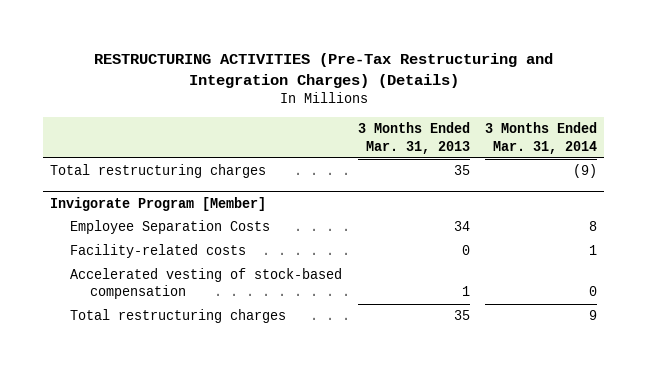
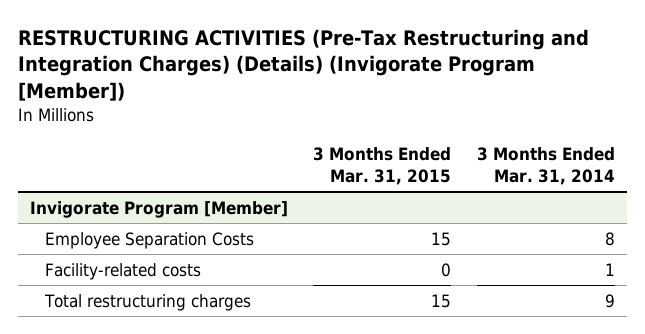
[93,52,553,89] RESTRUCTURING ACTIVITIES (Pre-Tax Restructuring and Integration Charges) (Details) -> [17,28,589,102] RESTRUCTURING ACTIVITIES (Pre-Tax Restructuring and Integration Charges) (Details) (Invigorate Program [Member])
[357,122,470,154] 3 Months Ended Mar. 31, 2013 -> none
none -> [313,147,452,186] 3 Months Ended Mar. 31, 2015
[50,164,267,179] Total restructuring charges -> none
[70,268,343,300] Accelerated vesting of stock-based compensation -> none

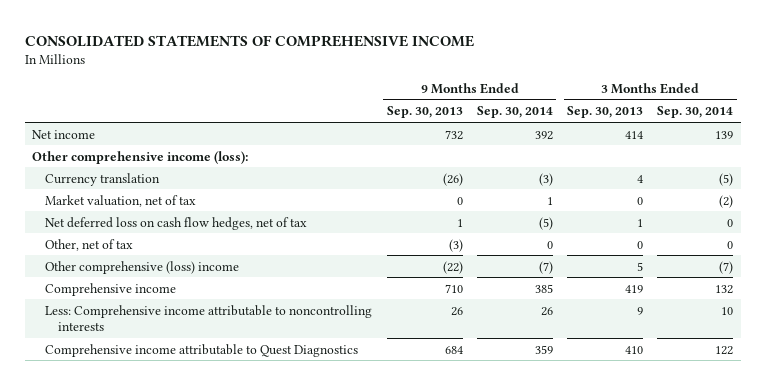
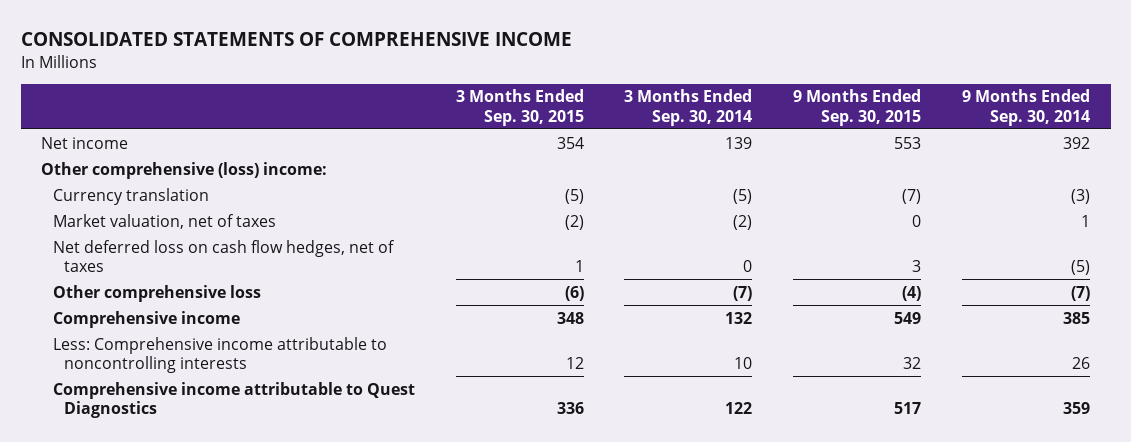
[386,106,463,119] Sep. 30, 2013 -> none
[567,106,644,119] Sep. 30, 2013 -> none
none -> [455,89,584,126] 3 Months Ended Sep. 30, 2015
none -> [793,89,922,126] 9 Months Ended Sep. 30, 2015
[32,150,249,164] Other comprehensive income (loss): -> [41,161,328,179] Other comprehensive (loss) income:
[45,238,134,251] Other, net of tax -> none
[45,194,197,207] Market valuation, net of tax -> [52,213,276,229] Market valuation, net of taxes
[45,216,308,230] Net deferred loss on cash flow hedges, net of tax -> [52,239,395,273] Net deferred loss on cash flow hedges, net of taxes
[45,260,240,274] Other comprehensive (loss) income -> [52,284,261,302] Other comprehensive loss

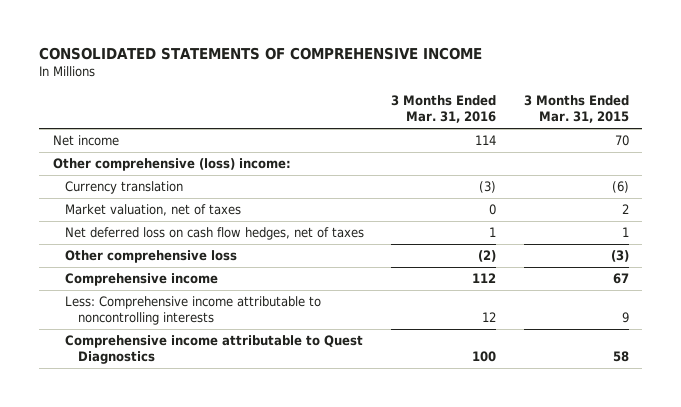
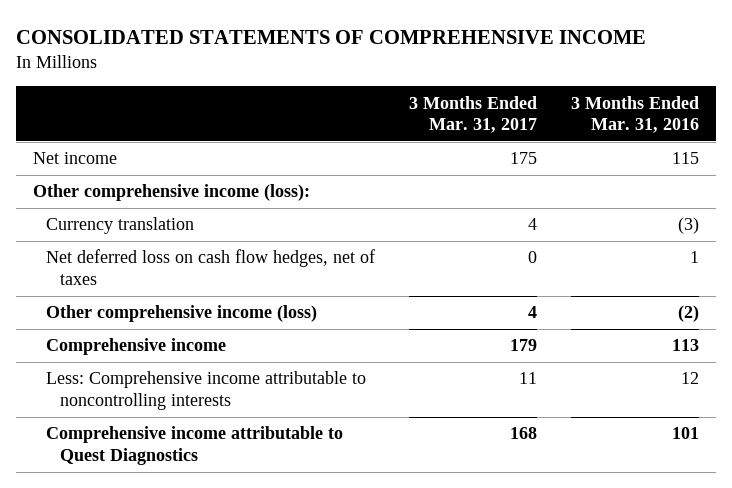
[523,95,629,124] 3 Months Ended Mar. 31, 2015 -> none
none -> [409,95,538,133] 3 Months Ended Mar. 31, 2017
[475,135,497,146] 114 -> [672,152,700,165] 115
[52,158,291,172] Other comprehensive (loss) income: -> [32,184,310,202] Other comprehensive income (loss):
[65,204,242,217] Market valuation, net of taxes -> none
[65,250,238,264] Other comprehensive loss -> [46,305,318,323] Other comprehensive income (loss)
[472,273,497,284] 112 -> [672,339,700,352] 113
[472,351,497,363] 100 -> [672,427,700,440] 101

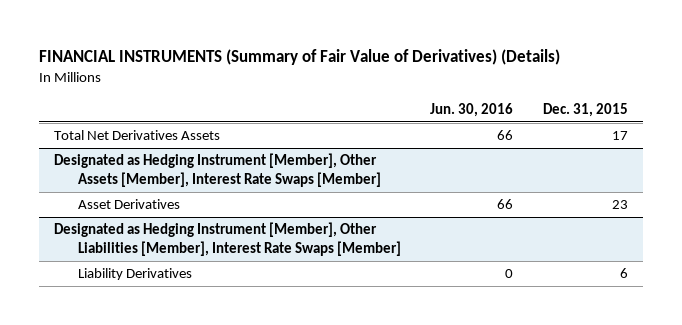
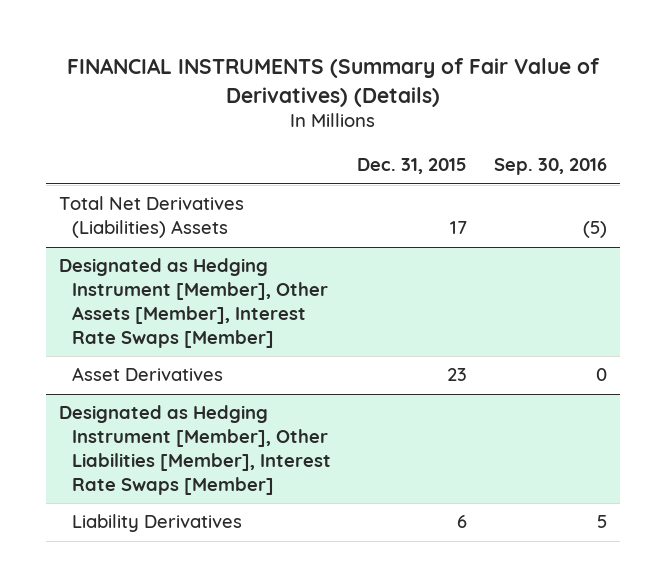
[430,102,514,117] Jun. 30, 2016 -> none
none -> [493,158,607,176] Sep. 30, 2016
[54,130,221,141] Total Net Derivatives Assets -> [58,196,244,239] Total Net Derivatives (Liabilities) Assets

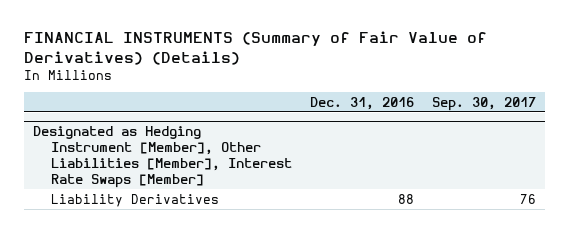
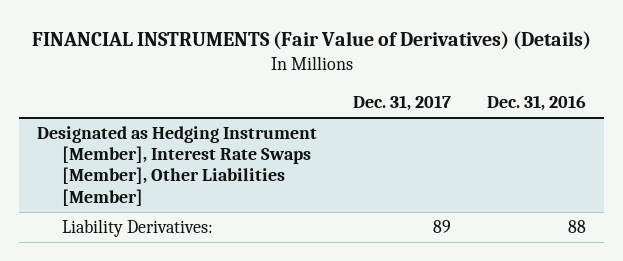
[24,31,488,65] FINANCIAL INSTRUMENTS (Summary of Fair Value of Derivatives) (Details) -> [31,31,591,51] FINANCIAL INSTRUMENTS (Fair Value of Derivatives) (Details)
[431,96,536,111] Sep. 30, 2017 -> none
none -> [353,94,452,111] Dec. 31, 2017
[33,125,292,188] Designated as Hedging Instrument [Member], Other Liabilities [Member], Interest Rate Swaps [Member] -> [37,126,318,206] Designated as Hedging Instrument [Member], Interest Rate Swaps [Member], Other Liabilities [Member]
[50,193,219,207] Liability Derivatives -> [61,219,213,238] Liability Derivatives:

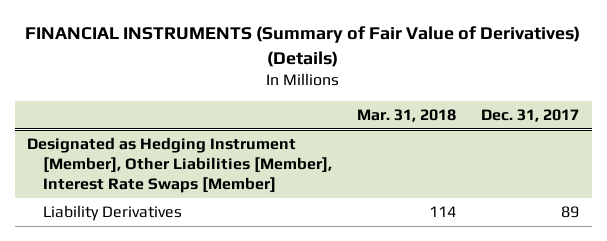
[31,31,591,51] FINANCIAL INSTRUMENTS (Fair Value of Derivatives) (Details) -> [25,26,581,67] FINANCIAL INSTRUMENTS (Summary of Fair Value of Derivatives) (Details)
[486,94,586,111] Dec. 31, 2016 -> none
none -> [357,109,457,123] Mar. 31, 2018
[37,126,318,206] Designated as Hedging Instrument [Member], Interest Rate Swaps [Member], Other Liabilities [Member] -> [27,137,333,194] Designated as Hedging Instrument [Member], Other Liabilities [Member], Interest Rate Swaps [Member]
[61,219,213,238] Liability Derivatives: -> [43,205,183,222] Liability Derivatives

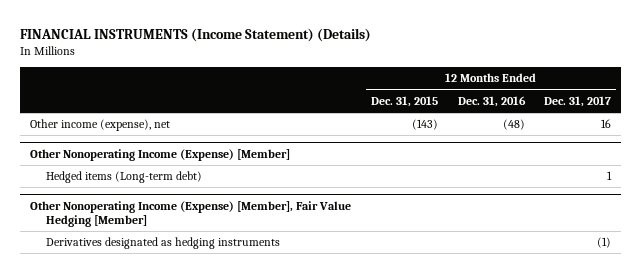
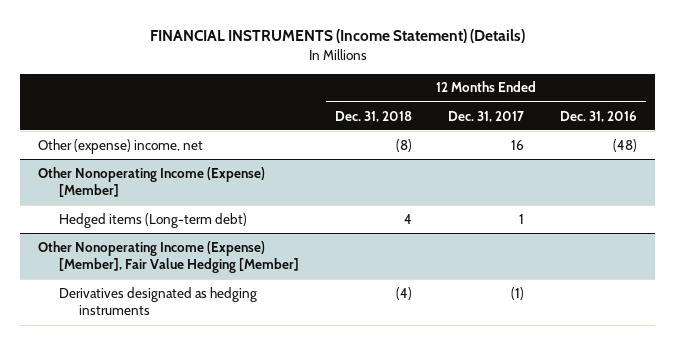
[370,95,438,107] Dec. 31, 2015 -> none
none -> [334,110,412,122] Dec. 31, 2018
[30,119,171,132] Other income (expense), net -> [38,138,204,154] Other (expense) income, net

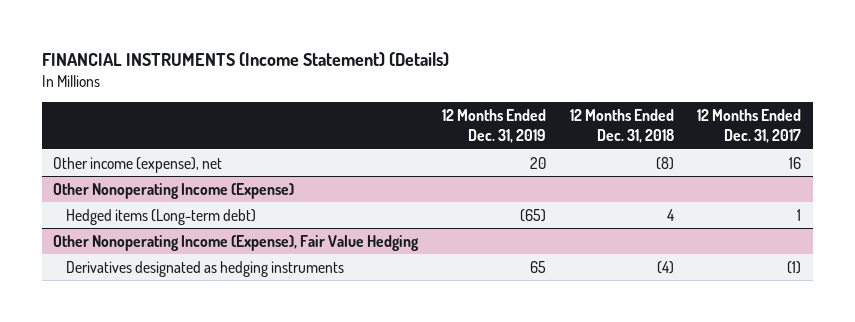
[560,110,638,122] Dec. 31, 2016 -> none
none -> [442,109,547,144] 12 Months Ended Dec. 31, 2019
[38,138,204,154] Other (expense) income, net -> [53,156,223,173] Other income (expense), net
[38,166,266,198] Other Nonoperating Income (Expense) [Member] -> [53,182,295,199] Other Nonoperating Income (Expense)
[38,240,299,274] Other Nonoperating Income (Expense) [Member], Fair Value Hedging [Member] -> [53,234,420,251] Other Nonoperating Income (Expense), Fair Value Hedging

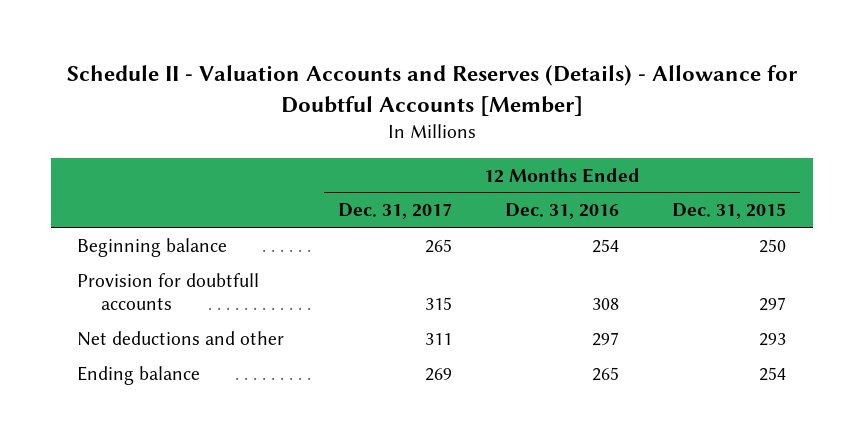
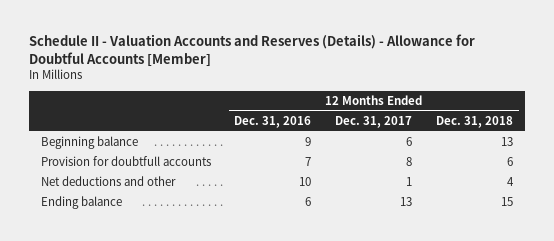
[672,203,787,220] Dec. 31, 2015 -> none
none -> [435,115,513,128] Dec. 31, 2018
[424,238,452,253] 265 -> [406,137,413,147] 6
[591,238,619,253] 254 -> [305,137,312,147] 9
[424,297,452,311] 315 -> [406,157,413,167] 8
[591,298,619,311] 308 -> [305,157,312,167] 7
[424,332,452,345] 311 -> [406,177,413,187] 1
[591,331,619,346] 297 -> [299,177,312,187] 10
[424,367,452,381] 269 -> [400,197,413,207] 13
[591,366,619,381] 265 -> [305,197,312,207] 6

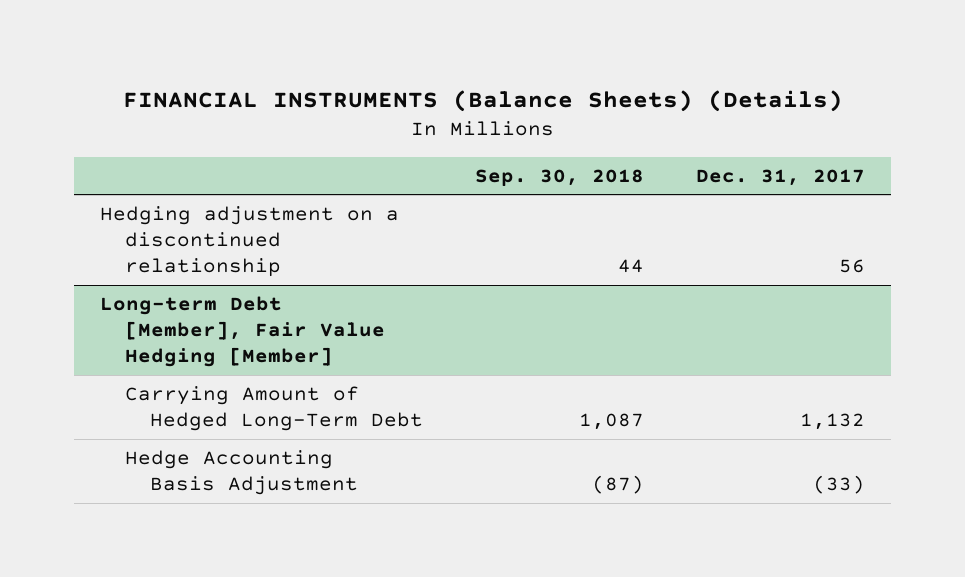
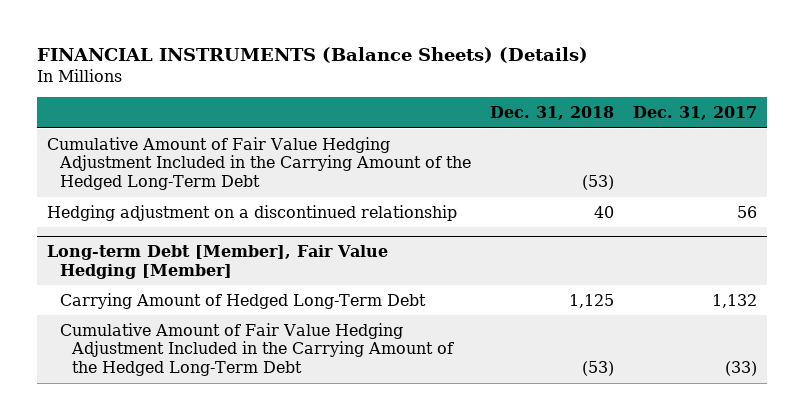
[475,168,645,186] Sep. 30, 2018 -> none
none -> [489,105,614,120] Dec. 31, 2018
none -> [47,136,471,191] Cumulative Amount of Fair Value Hedging Adjustment Included in the Carrying Amount of the Hedged Long-Term Debt
[124,450,359,496] Hedge Accounting Basis Adjustment -> [59,322,454,377] Cumulative Amount of Fair Value Hedging Adjustment Included in the Carrying Amount of the Hedged Long-Term Debt

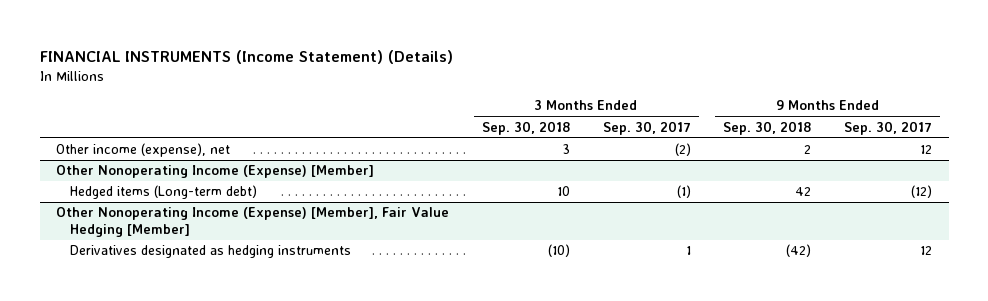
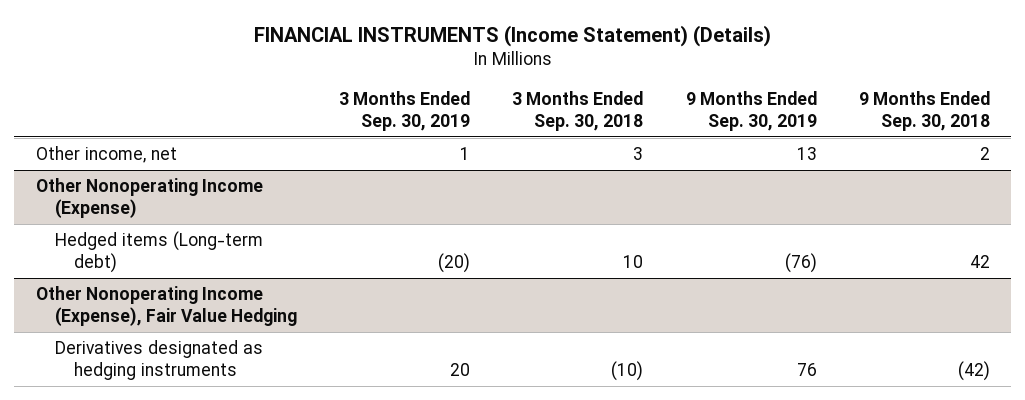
[602,120,691,135] Sep. 30, 2017 -> none
[844,120,933,135] Sep. 30, 2017 -> none
none -> [339,90,471,132] 3 Months Ended Sep. 30, 2019
none -> [685,90,817,132] 9 Months Ended Sep. 30, 2019
[56,143,231,158] Other income (expense), net -> [35,145,177,163] Other income, net
[56,165,375,179] Other Nonoperating Income (Expense) [Member] -> [35,177,263,219] Other Nonoperating Income (Expense)
[56,207,450,238] Other Nonoperating Income (Expense) [Member], Fair Value Hedging [Member] -> [35,285,297,327] Other Nonoperating Income (Expense), Fair Value Hedging

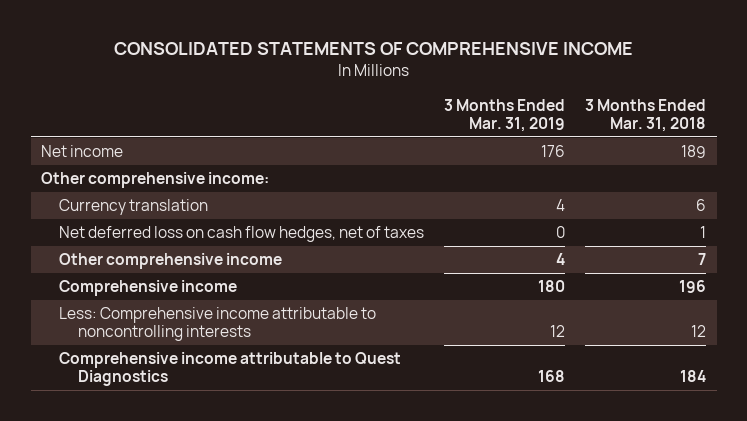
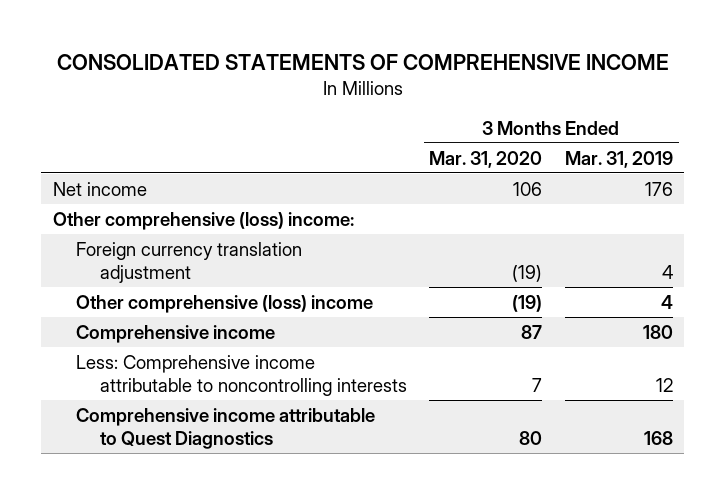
[585,98,707,133] 3 Months Ended Mar. 31, 2018 -> none
none -> [429,150,543,168] Mar. 31, 2020
[59,226,425,243] Net deferred loss on cash flow hedges, net of taxes -> none
[40,172,269,189] Other comprehensive income: -> [52,211,354,230] Other comprehensive (loss) income:
[59,199,209,216] Currency translation -> [76,241,303,284] Foreign currency translation adjustment
[59,253,283,270] Other comprehensive income -> [76,294,374,313] Other comprehensive (loss) income

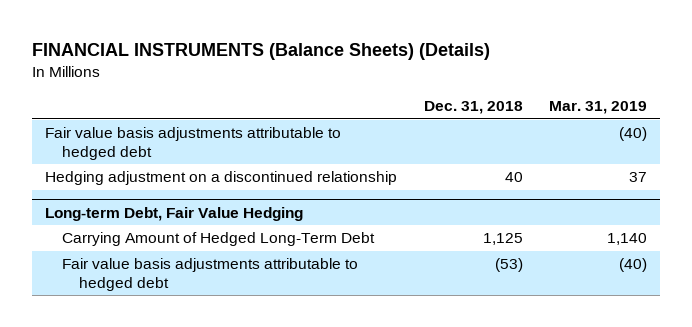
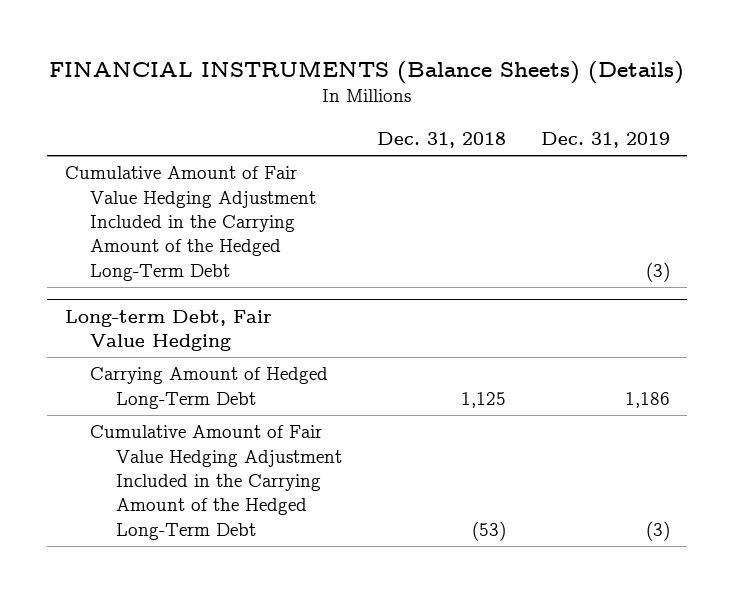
[548,101,647,115] Mar. 31, 2019 -> none
none -> [540,131,670,148] Dec. 31, 2019
[45,171,398,186] Hedging adjustment on a discontinued relationship -> none
[45,127,342,160] Fair value basis adjustments attributable to hedged debt -> [64,166,317,281] Cumulative Amount of Fair Value Hedging Adjustment Included in the Carrying Amount of the Hedged Long-Term Debt
[62,258,359,291] Fair value basis adjustments attributable to hedged debt -> [90,425,342,540] Cumulative Amount of Fair Value Hedging Adjustment Included in the Carrying Amount of the Hedged Long-Term Debt

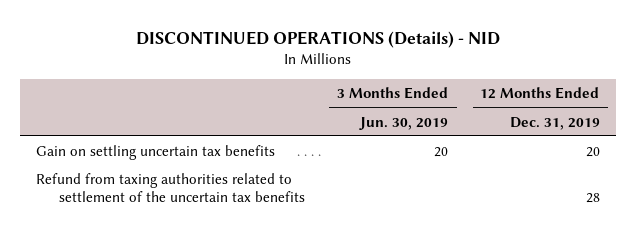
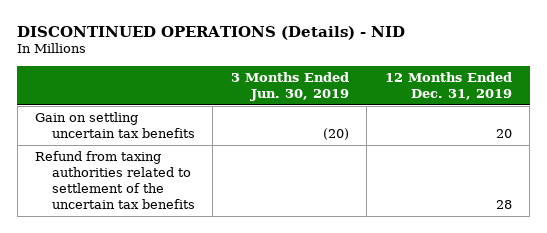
[434,147,449,158] 20 -> [322,128,349,141] (20)

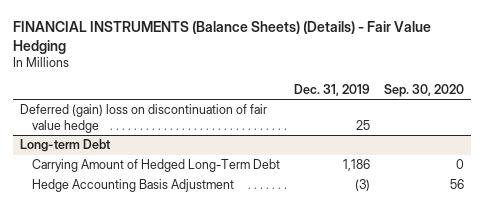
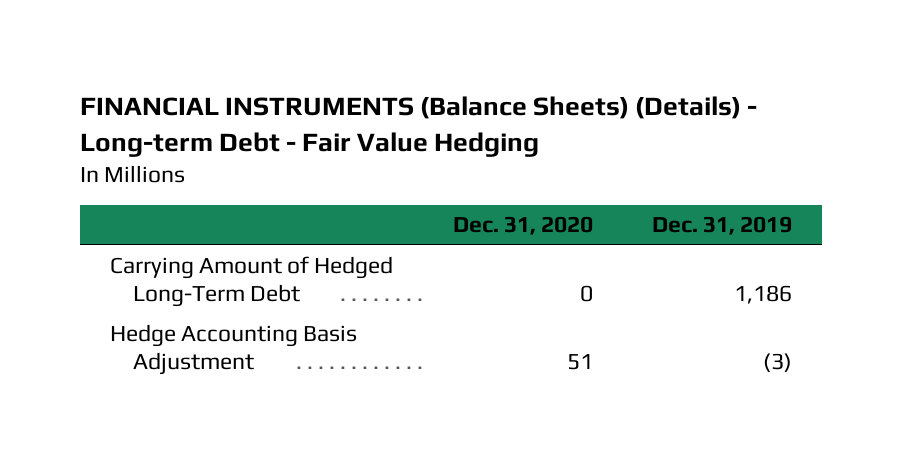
[12,20,431,54] FINANCIAL INSTRUMENTS (Balance Sheets) (Details) - Fair Value Hedging -> [79,96,757,157] FINANCIAL INSTRUMENTS (Balance Sheets) (Details) - Long-term Debt - Fair Value Hedging
[384,83,465,97] Sep. 30, 2020 -> none
none -> [452,216,593,236] Dec. 31, 2020
[19,104,267,133] Deferred (gain) loss on discontinuation of fair value hedge -> none
[19,139,111,153] Long-term Debt -> none

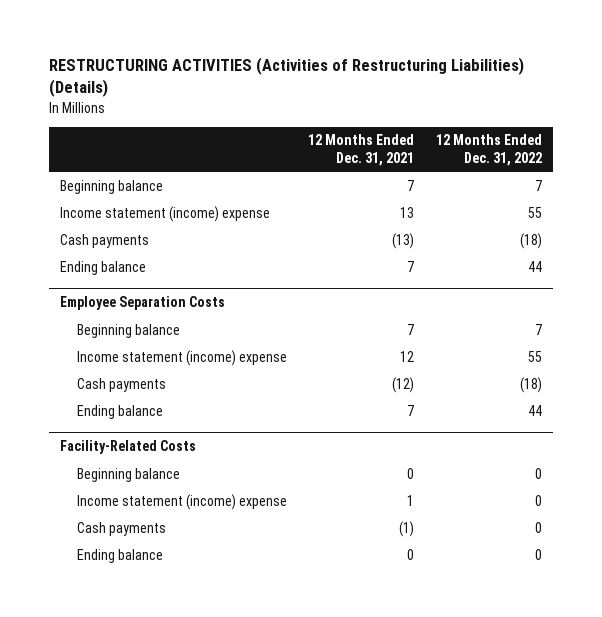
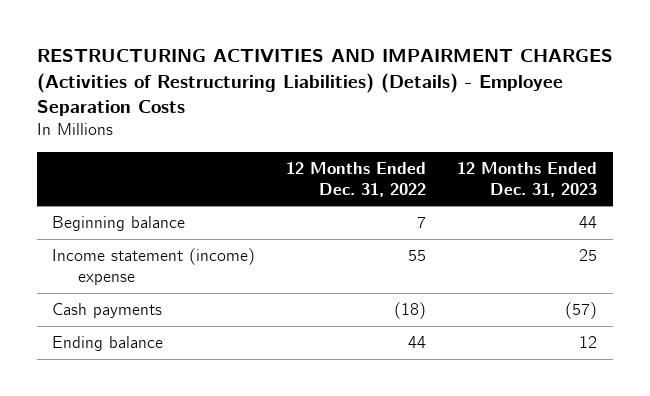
[49,57,525,98] RESTRUCTURING ACTIVITIES (Activities of Restructuring Liabilities) (Details) -> [36,49,613,117] RESTRUCTURING ACTIVITIES AND IMPAIRMENT CHARGES (Activities of Restructuring Liabilities) (Details) - Employee Separation Costs
[308,134,415,166] 12 Months Ended Dec. 31, 2021 -> none
none -> [457,161,598,197] 12 Months Ended Dec. 31, 2023
[60,296,226,311] Employee Separation Costs -> none
[76,323,180,338] Beginning balance -> none
[76,349,287,366] Income statement (income) expense -> none
[76,377,166,392] Cash payments -> none
[76,404,163,419] Ending balance -> none
[60,440,197,455] Facility-Related Costs -> none
[76,467,180,482] Beginning balance -> none
[76,493,287,510] Income statement (income) expense -> none
[76,521,166,536] Cash payments -> none
[76,548,163,563] Ending balance -> none

